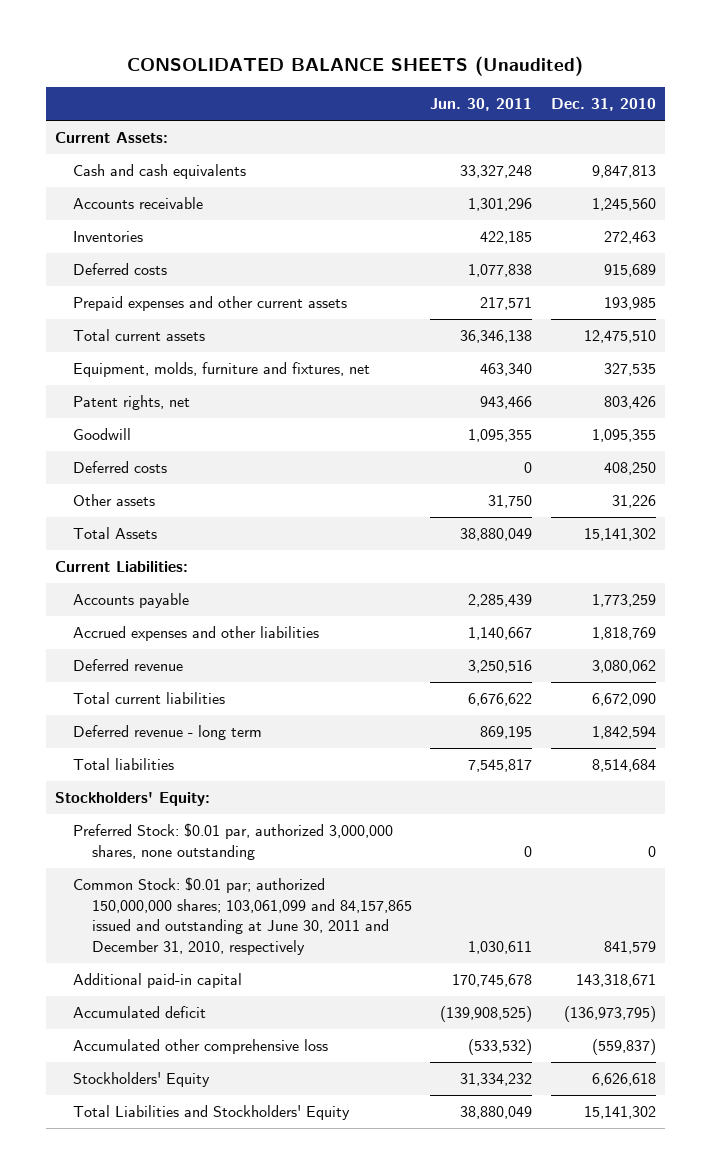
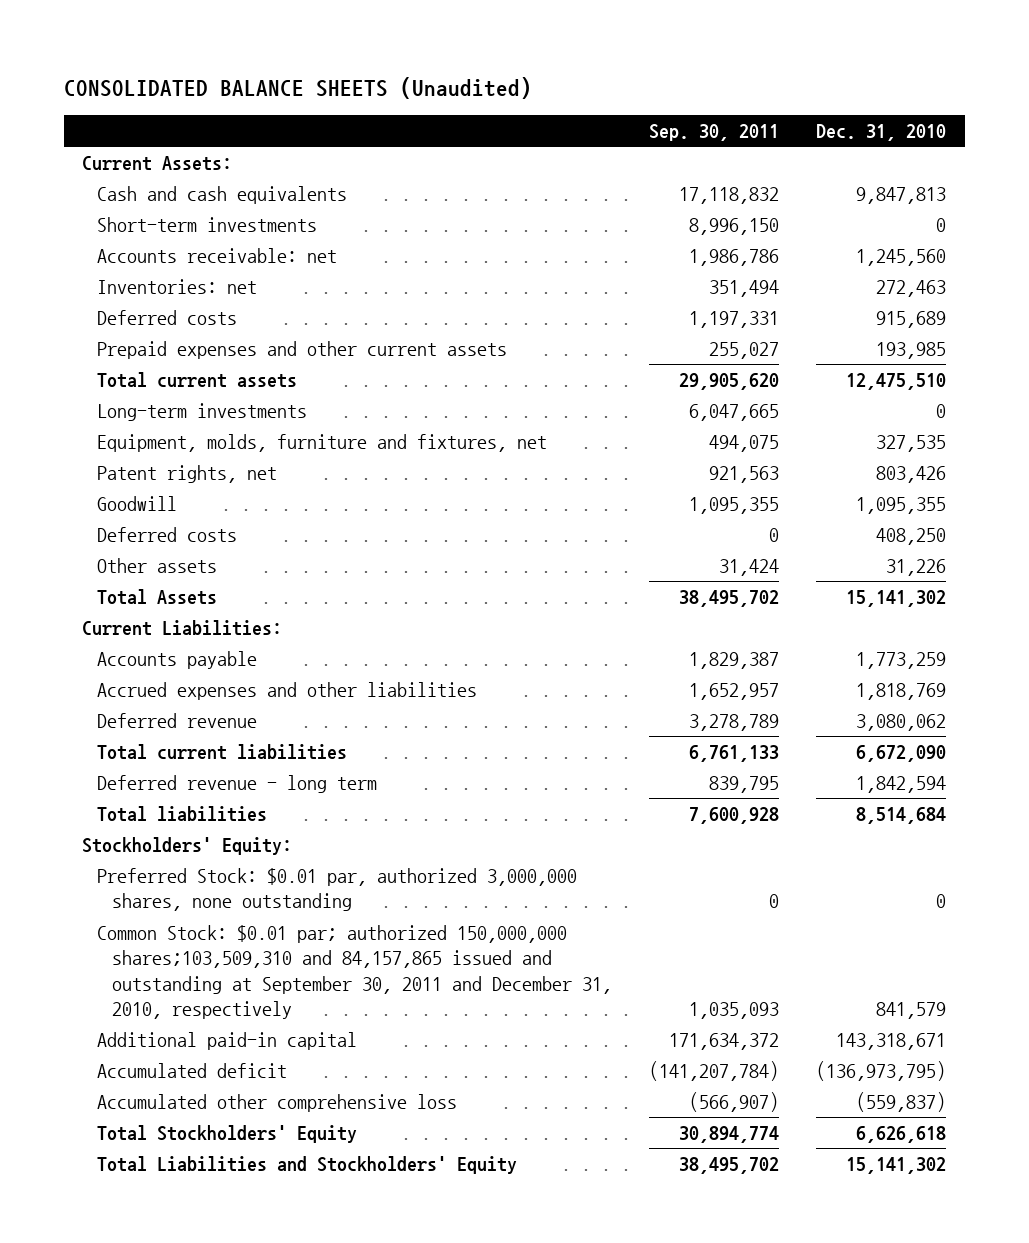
[430,98,533,112] Jun. 30, 2011 -> none
none -> [649,124,780,142] Sep. 30, 2011
none -> [97,217,318,233] Short-term investments
[73,197,204,210] Accounts receivable -> [97,248,338,264] Accounts receivable: net
[73,231,144,243] Inventories -> [97,279,258,295] Inventories: net
none -> [97,403,308,422] Long-term investments
[73,877,412,955] Common Stock: $0.01 par; authorized 150,000,000 shares; 103,061,099 and 84,157,865 issued and outstanding at June 30, 2011 and December 31, 2010, respectively -> [97,925,613,1020] Common Stock: $0.01 par; authorized 150,000,000 shares;103,509,310 and 84,157,865 issued and outstanding at September 30, 2011 and December 31, 2010, respectively
[73,1072,211,1088] Stockholders' Equity -> [97,1125,358,1144] Total Stockholders' Equity

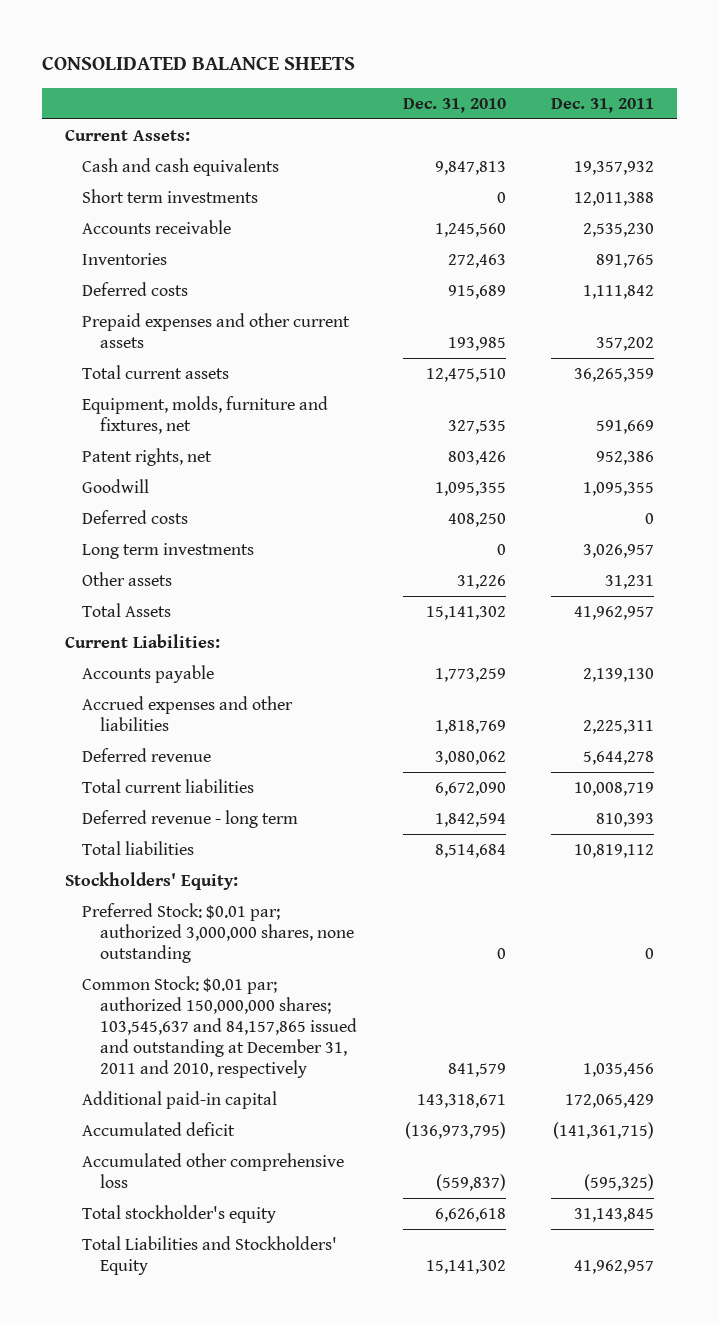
[63,77,532,100] CONSOLIDATED BALANCE SHEETS (Unaudited) -> [41,57,355,71] CONSOLIDATED BALANCE SHEETS
[649,124,780,142] Sep. 30, 2011 -> none
none -> [551,98,655,114] Dec. 31, 2011
[97,217,318,233] Short-term investments -> [82,188,259,203] Short term investments
[97,248,338,264] Accounts receivable: net -> [82,219,232,234] Accounts receivable
[97,279,258,295] Inventories: net -> [82,252,168,265] Inventories
[97,403,308,422] Long-term investments -> none
none -> [82,542,255,559] Long term investments
[97,868,578,912] Preferred Stock: $0.01 par, authorized 3,000,000 shares, none outstanding -> [82,902,354,964] Preferred Stock: $0.01 par; authorized 3,000,000 shares, none outstanding
[97,925,613,1020] Common Stock: $0.01 par; authorized 150,000,000 shares;103,509,310 and 84,157,865 issued and outstanding at September 30, 2011 and December 31, 2010, respectively -> [82,975,357,1079] Common Stock: $0.01 par; authorized 150,000,000 shares; 103,545,637 and 84,157,865 issued and outstanding at December 31, 2011 and 2010, respectively
[97,1125,358,1144] Total Stockholders' Equity -> [82,1204,277,1223] Total stockholder's equity

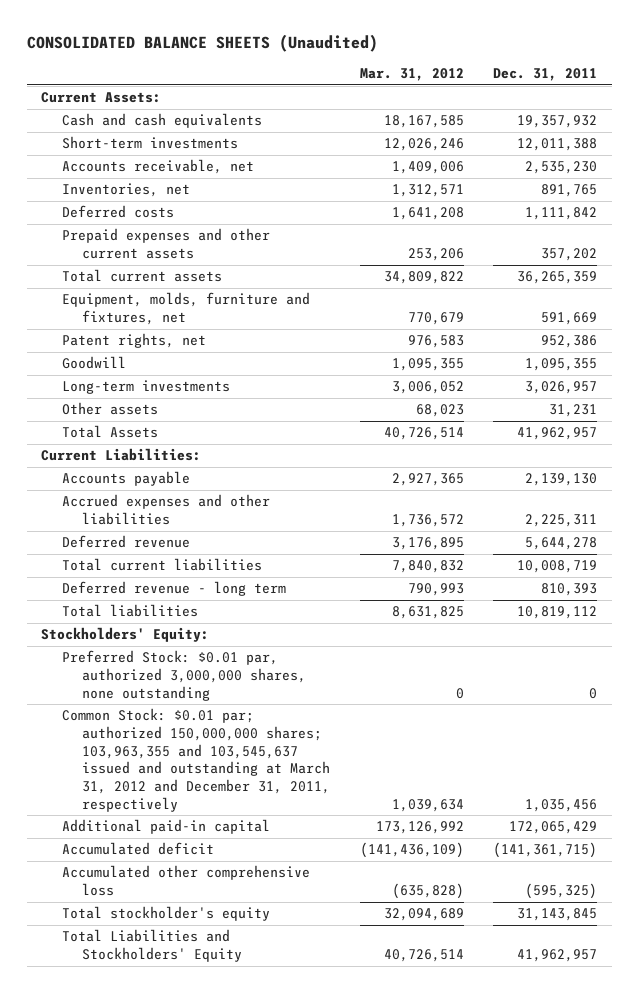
[41,57,355,71] CONSOLIDATED BALANCE SHEETS -> [26,34,378,53] CONSOLIDATED BALANCE SHEETS (Unaudited)
[402,98,506,114] Dec. 31, 2010 -> none
none -> [359,68,464,82] Mar. 31, 2012
[82,188,259,203] Short term investments -> [61,136,238,150] Short-term investments
[82,219,232,234] Accounts receivable -> [61,159,254,175] Accounts receivable, net
[82,252,168,265] Inventories -> [61,183,190,198] Inventories, net
[82,509,189,524] Deferred costs -> none
[82,542,255,559] Long term investments -> [61,380,230,395] Long-term investments
[82,902,354,964] Preferred Stock: $0.01 par; authorized 3,000,000 shares, none outstanding -> [61,650,307,701] Preferred Stock: $0.01 par, authorized 3,000,000 shares, none outstanding
[82,975,357,1079] Common Stock: $0.01 par; authorized 150,000,000 shares; 103,545,637 and 84,157,865 issued and outstanding at December 31, 2011 and 2010, respectively -> [61,708,331,812] Common Stock: $0.01 par; authorized 150,000,000 shares; 103,963,355 and 103,545,637 issued and outstanding at March 31, 2012 and December 31, 2011, respectively

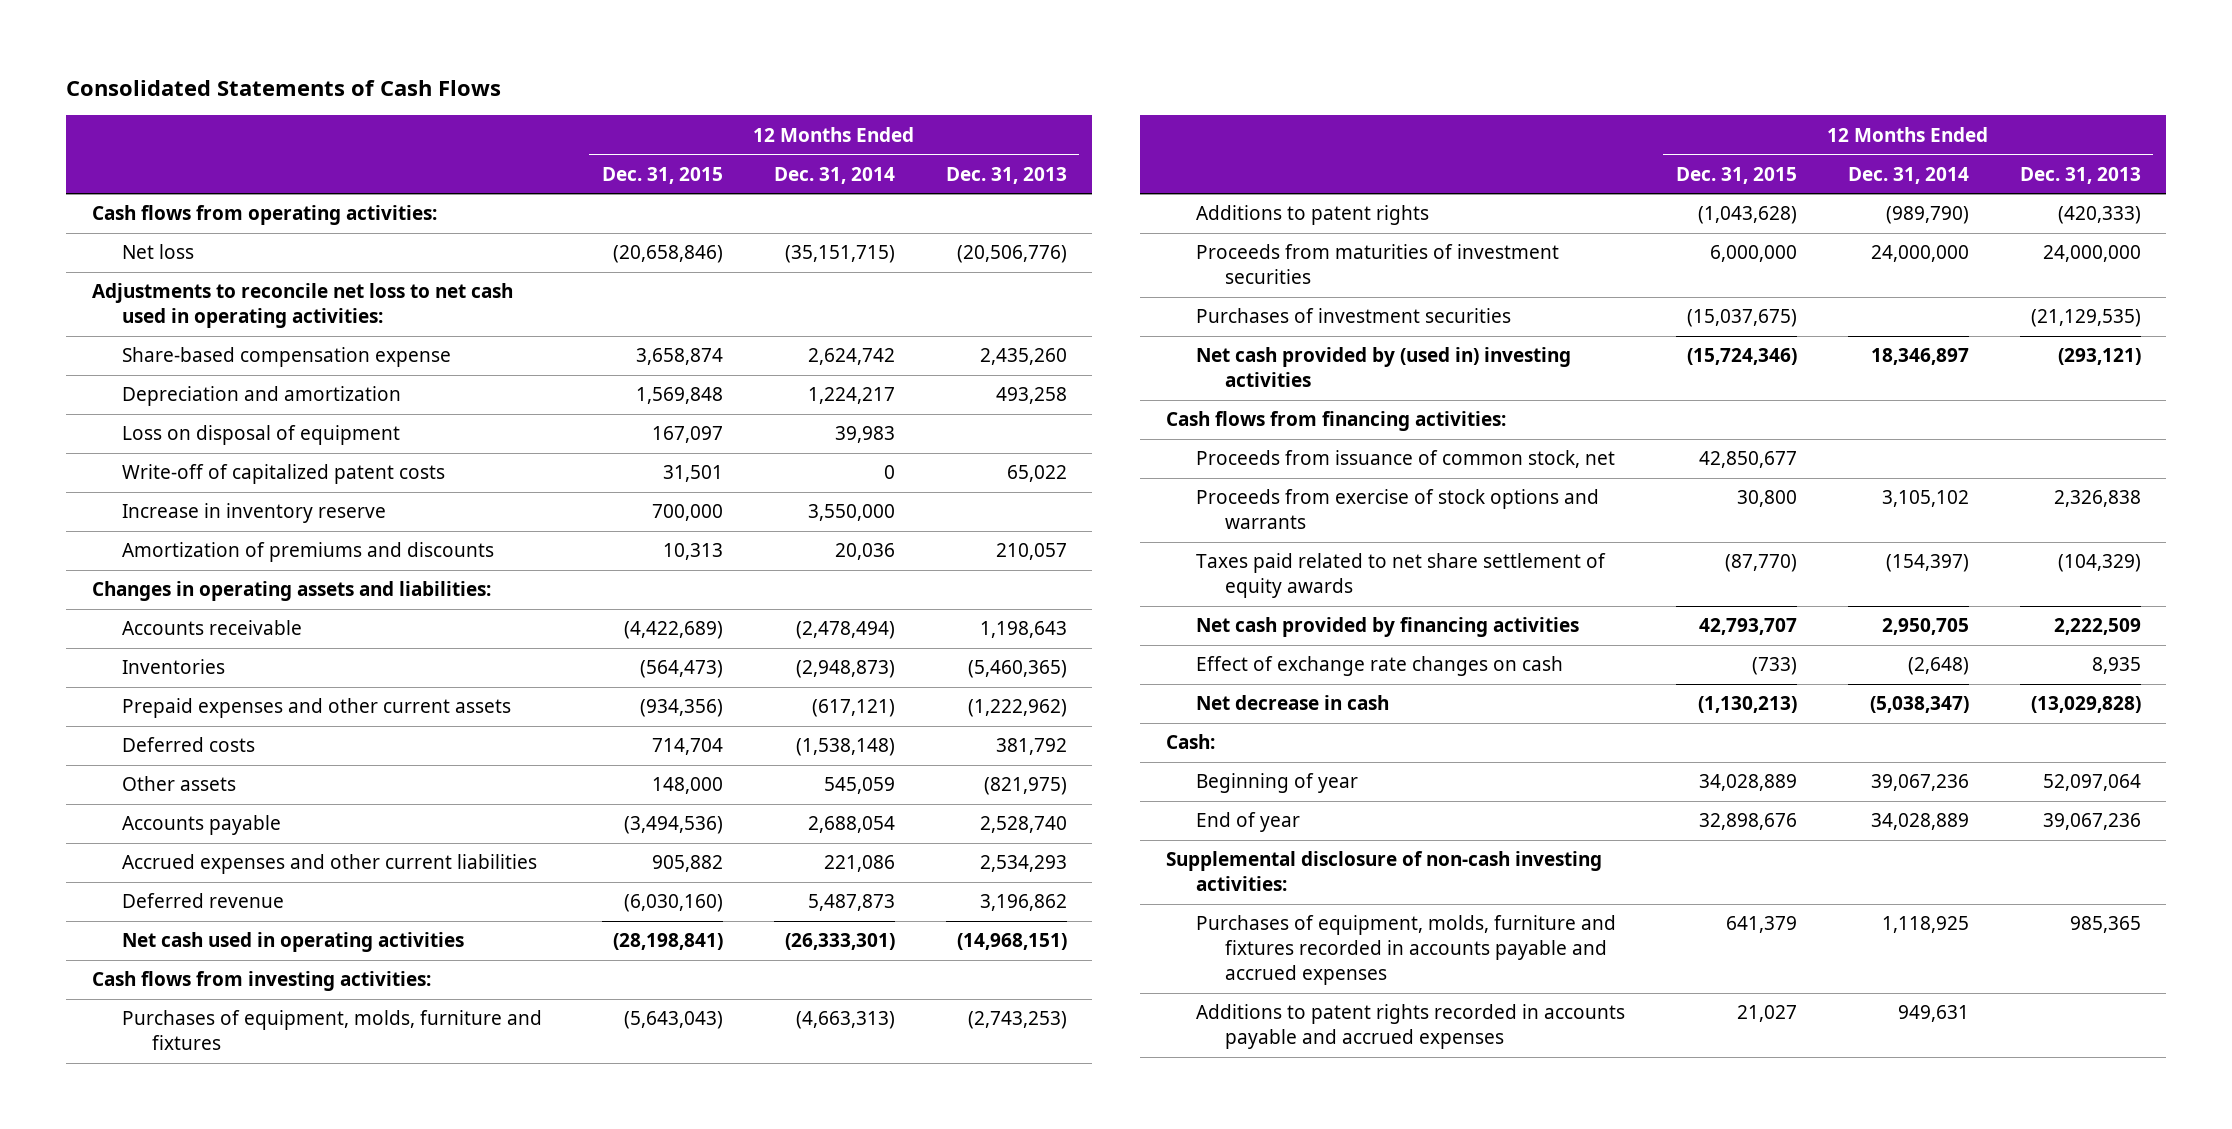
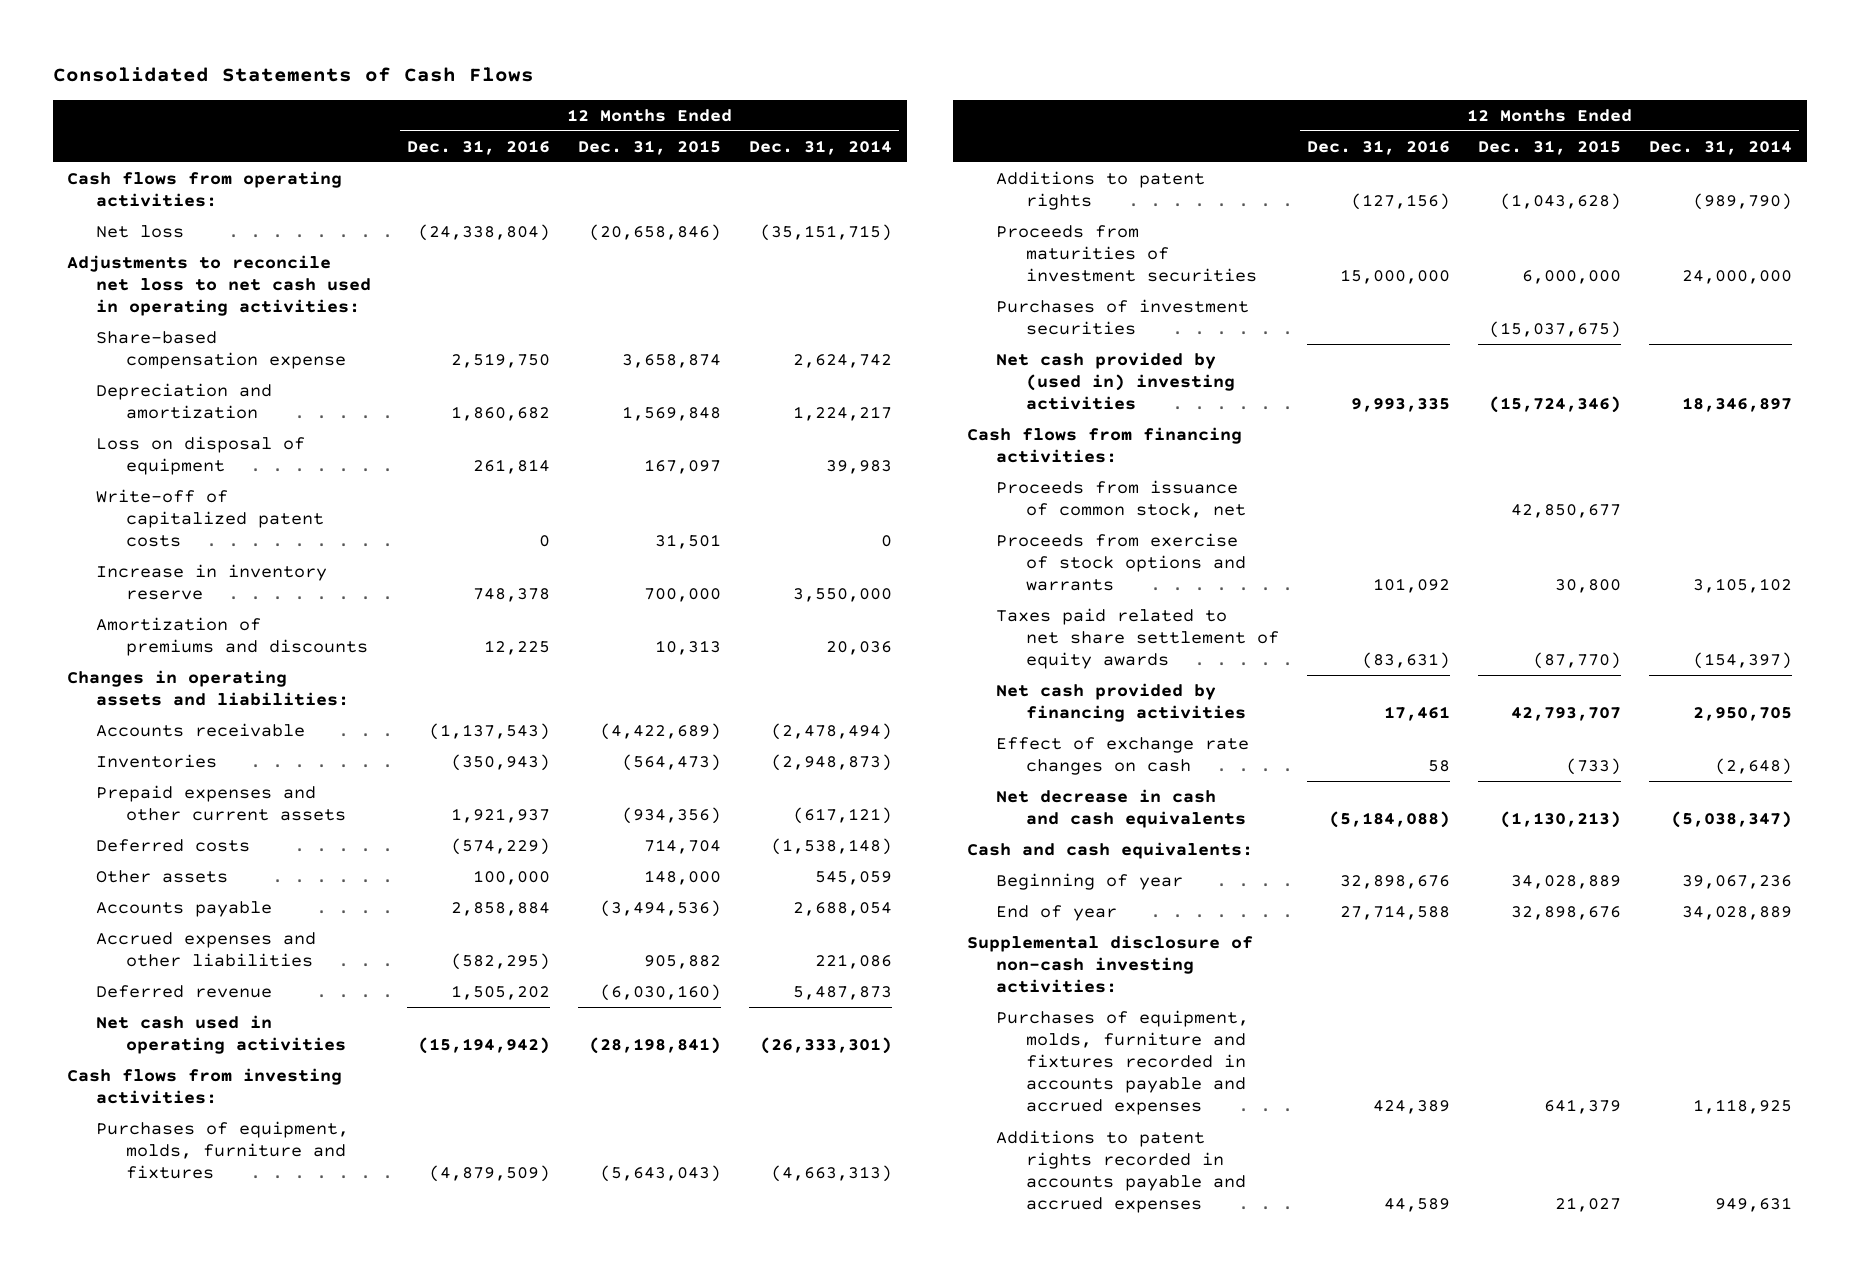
[945,166,1067,184] Dec. 31, 2013 -> none
none -> [406,139,550,155] Dec. 31, 2016
[121,854,537,875] Accrued expenses and other current liabilities -> [96,931,317,968] Accrued expenses and other liabilities
[1195,695,1389,711] Net decrease in cash -> [996,788,1246,829] Net decrease in cash and cash equivalents
[1165,734,1215,750] Cash: -> [966,841,1253,859] Cash and cash equivalents:

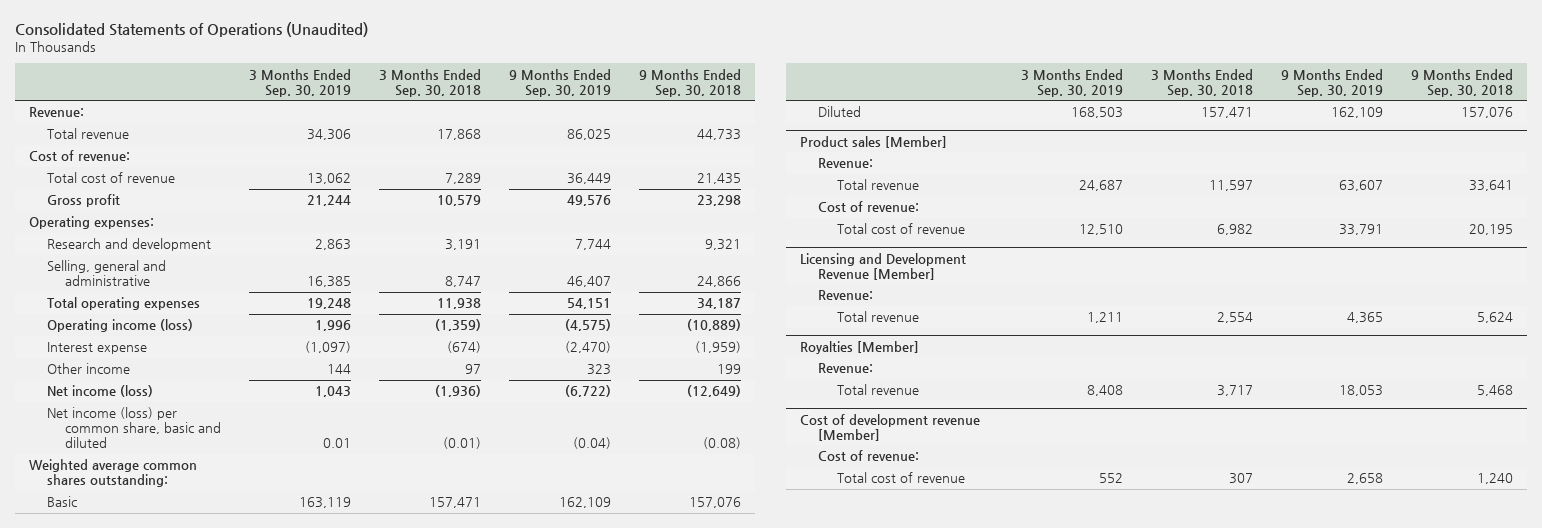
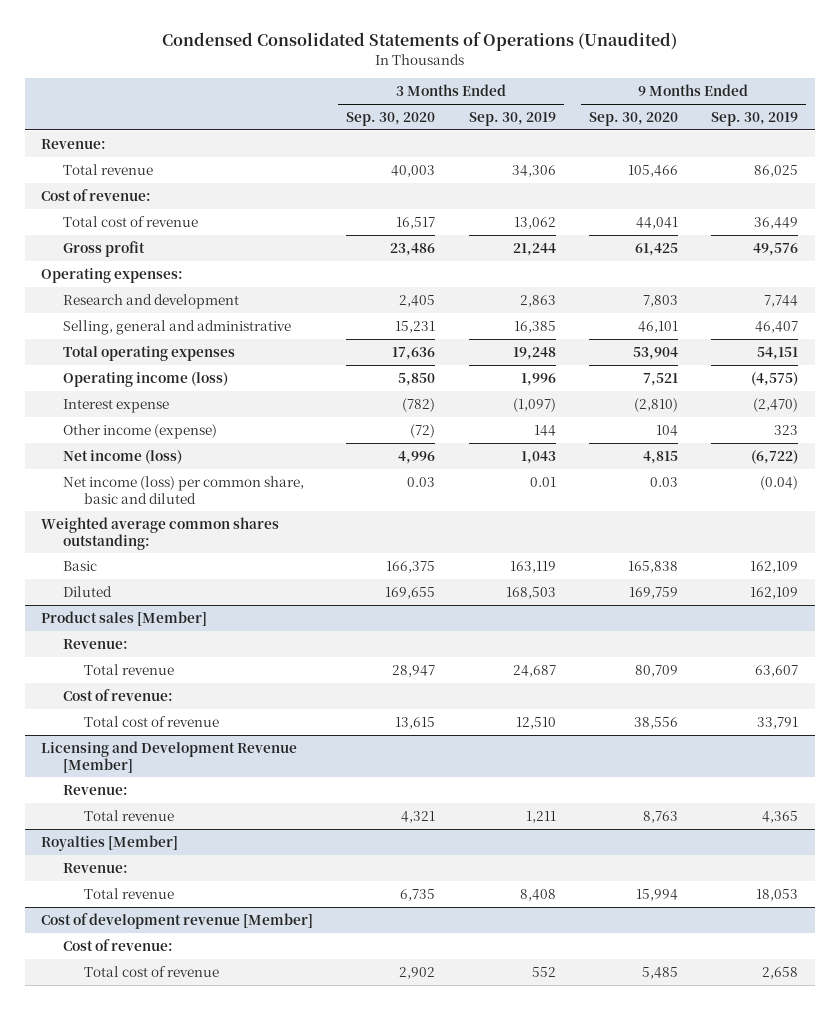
[14,22,368,38] Consolidated Statements of Operations (Unaudited) -> [161,32,677,52] Condensed Consolidated Statements of Operations (Unaudited)
[379,68,482,97] 3 Months Ended Sep. 30, 2018 -> none
[639,68,742,97] 9 Months Ended Sep. 30, 2018 -> none
none -> [346,111,436,126] Sep. 30, 2020
none -> [588,111,678,126] Sep. 30, 2020
[46,363,130,375] Other income -> [62,423,217,439] Other income (expense)

